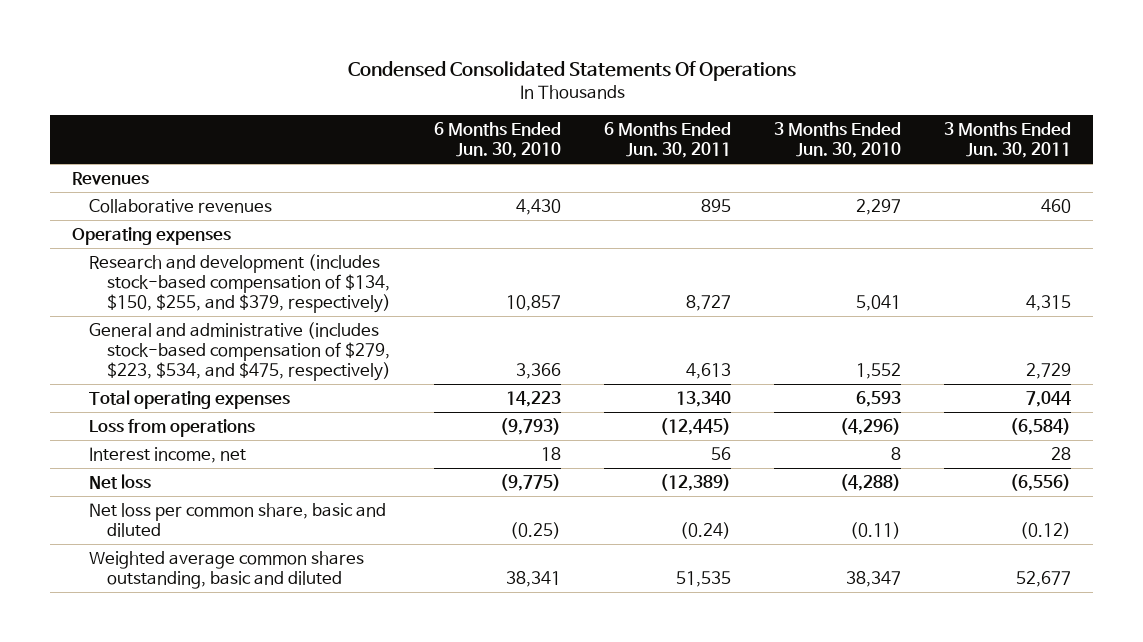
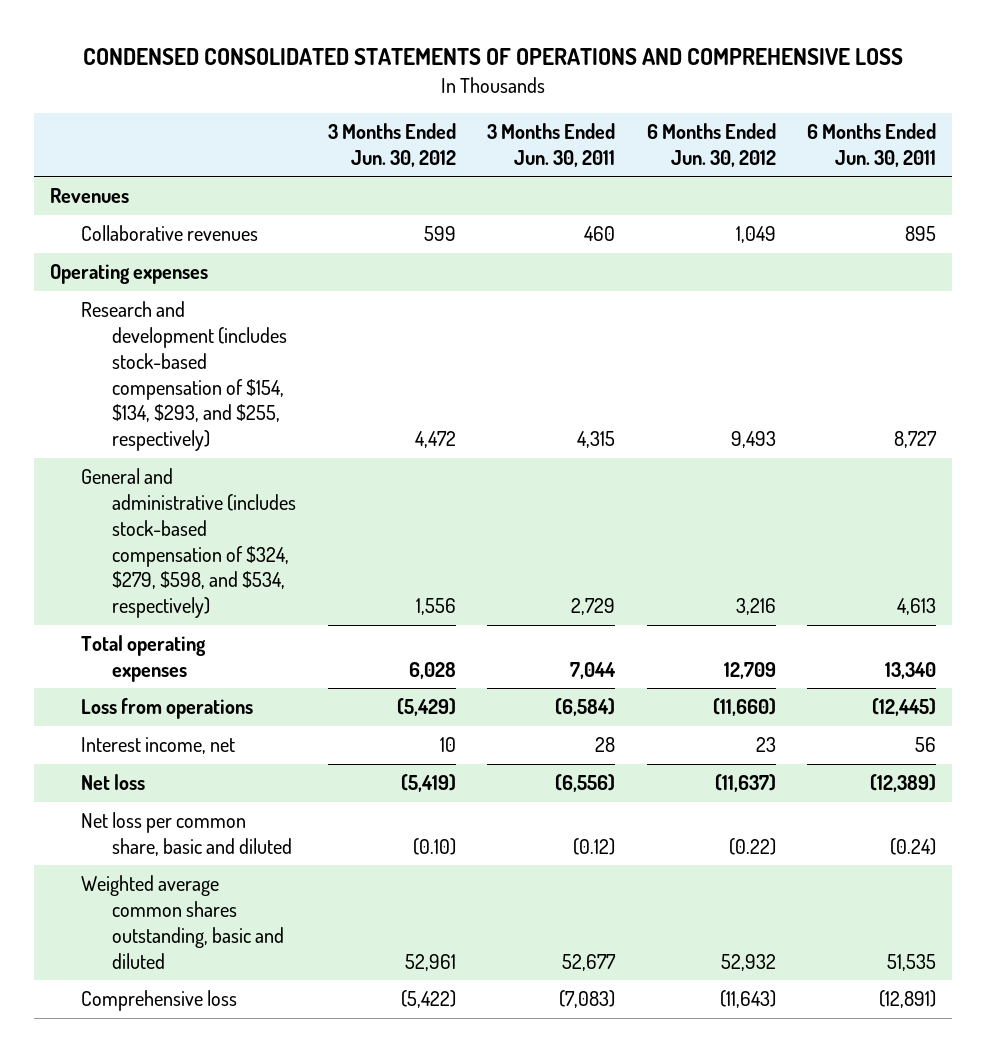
[347,61,796,82] Condensed Consolidated Statements Of Operations -> [82,48,903,66] CONDENSED CONSOLIDATED STATEMENTS OF OPERATIONS AND COMPREHENSIVE LOSS
[434,122,562,158] 6 Months Ended Jun. 30, 2010 -> none
[774,122,902,158] 3 Months Ended Jun. 30, 2010 -> none
none -> [327,122,456,167] 3 Months Ended Jun. 30, 2012
none -> [646,122,776,167] 6 Months Ended Jun. 30, 2012
[89,254,392,314] Research and development (includes stock-based compensation of $134, $150, $255, and $379, respectively) -> [81,301,288,452] Research and development (includes stock-based compensation of $154, $134, $293, and $255, respectively)
[89,322,392,382] General and administrative (includes stock-based compensation of $279, $223, $534, and $475, respectively) -> [81,468,297,619] General and administrative (includes stock-based compensation of $324, $279, $598, and $534, respectively)
none -> [81,990,238,1012] Comprehensive loss

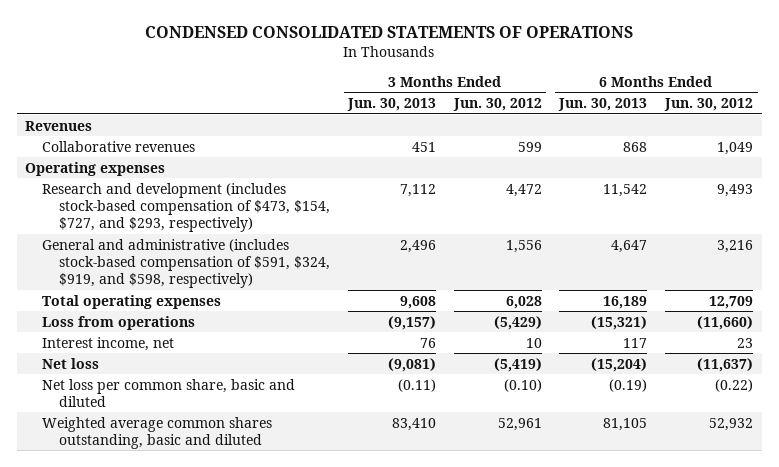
[82,48,903,66] CONDENSED CONSOLIDATED STATEMENTS OF OPERATIONS AND COMPREHENSIVE LOSS -> [145,26,634,39] CONDENSED CONSOLIDATED STATEMENTS OF OPERATIONS
[487,122,616,167] 3 Months Ended Jun. 30, 2011 -> none
[806,122,936,167] 6 Months Ended Jun. 30, 2011 -> none
none -> [347,98,437,112] Jun. 30, 2013
none -> [558,98,648,112] Jun. 30, 2013
[81,301,288,452] Research and development (includes stock-based compensation of $154, $134, $293, and $255, respectively) -> [42,182,331,233] Research and development (includes stock-based compensation of $473, $154, $727, and $293, respectively)
[81,468,297,619] General and administrative (includes stock-based compensation of $324, $279, $598, and $534, respectively) -> [42,238,331,289] General and administrative (includes stock-based compensation of $591, $324, $919, and $598, respectively)
[81,990,238,1012] Comprehensive loss -> none

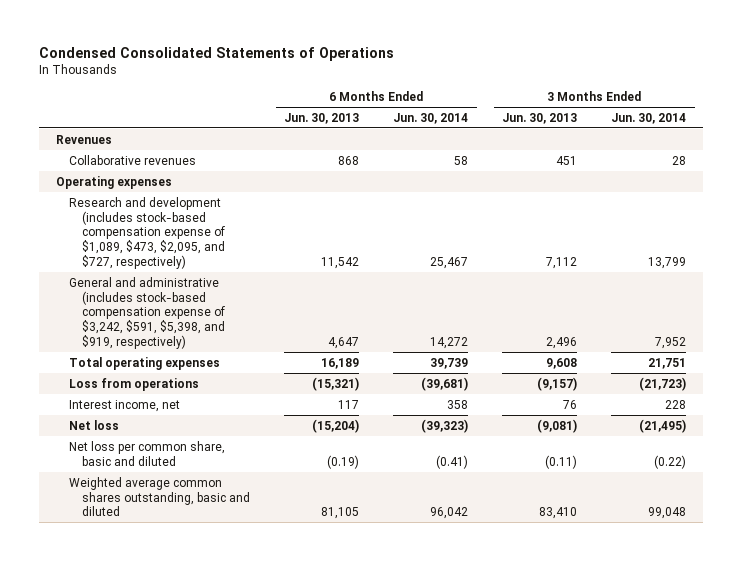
[145,26,634,39] CONDENSED CONSOLIDATED STATEMENTS OF OPERATIONS -> [39,46,395,61] Condensed Consolidated Statements of Operations
[452,98,542,112] Jun. 30, 2012 -> none
[664,98,754,112] Jun. 30, 2012 -> none
none -> [393,112,469,124] Jun. 30, 2014
none -> [611,112,687,124] Jun. 30, 2014
[42,182,331,233] Research and development (includes stock-based compensation of $473, $154, $727, and $293, respectively) -> [69,196,226,270] Research and development (includes stock-based compensation expense of $1,089, $473, $2,095, and $727, respectively)
[42,238,331,289] General and administrative (includes stock-based compensation of $591, $324, $919, and $598, respectively) -> [69,276,226,350] General and administrative (includes stock-based compensation expense of $3,242, $591, $5,398, and $919, respectively)

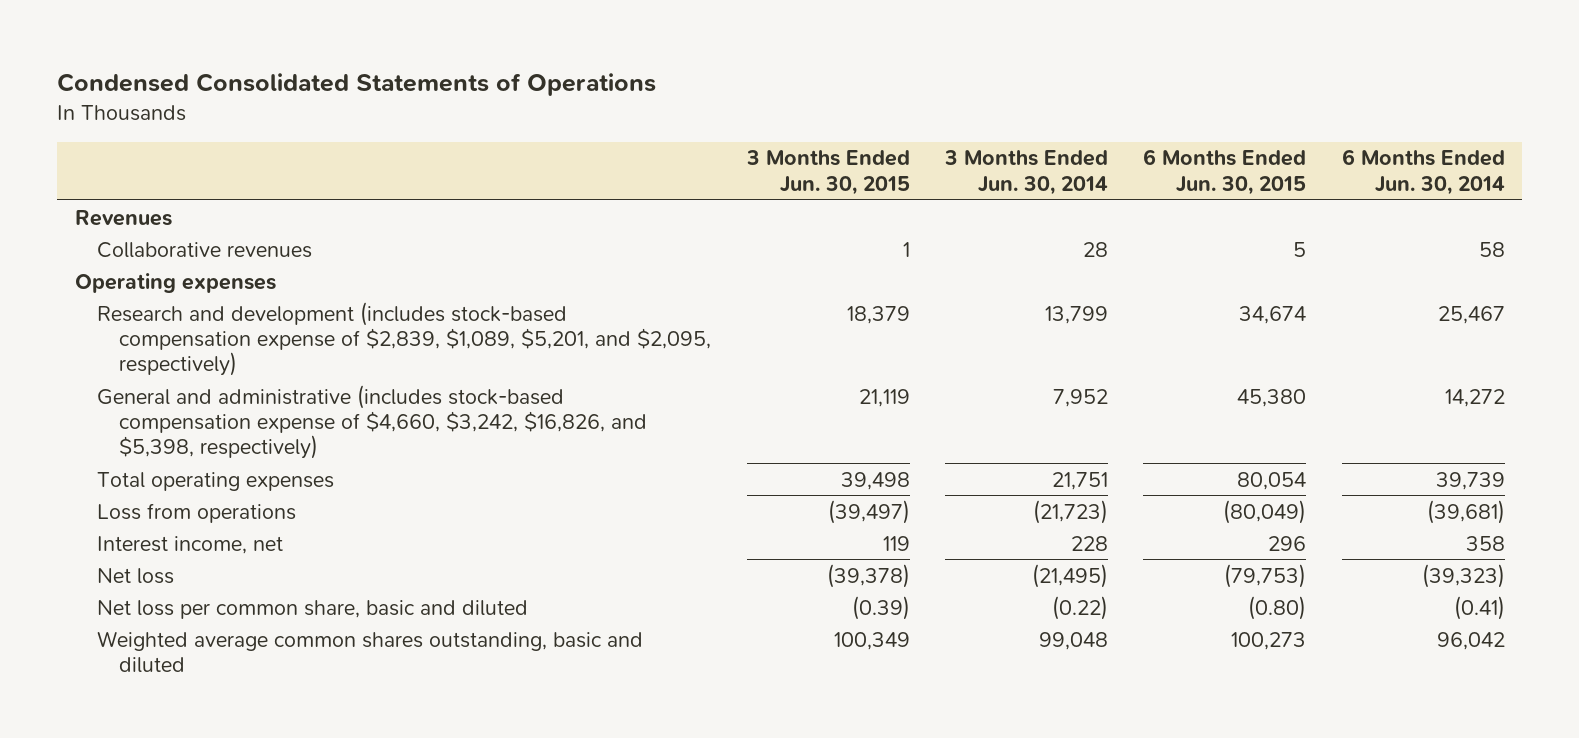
[284,112,360,124] Jun. 30, 2013 -> none
[502,112,578,124] Jun. 30, 2013 -> none
none -> [745,150,910,195] 3 Months Ended Jun. 30, 2015
none -> [1143,149,1307,195] 6 Months Ended Jun. 30, 2015
[69,196,226,270] Research and development (includes stock-based compensation expense of $1,089, $473, $2,095, and $727, respectively) -> [97,301,712,377] Research and development (includes stock-based compensation expense of $2,839, $1,089, $5,201, and $2,095, respectively)
[69,276,226,350] General and administrative (includes stock-based compensation expense of $3,242, $591, $5,398, and $919, respectively) -> [97,384,648,460] General and administrative (includes stock-based compensation expense of $4,660, $3,242, $16,826, and $5,398, respectively)

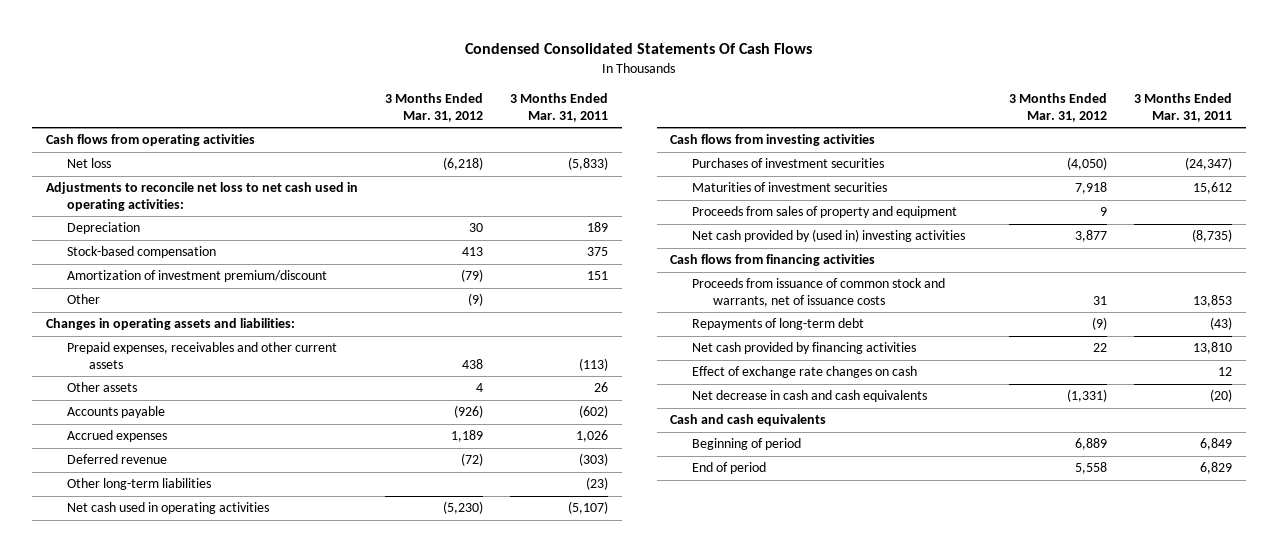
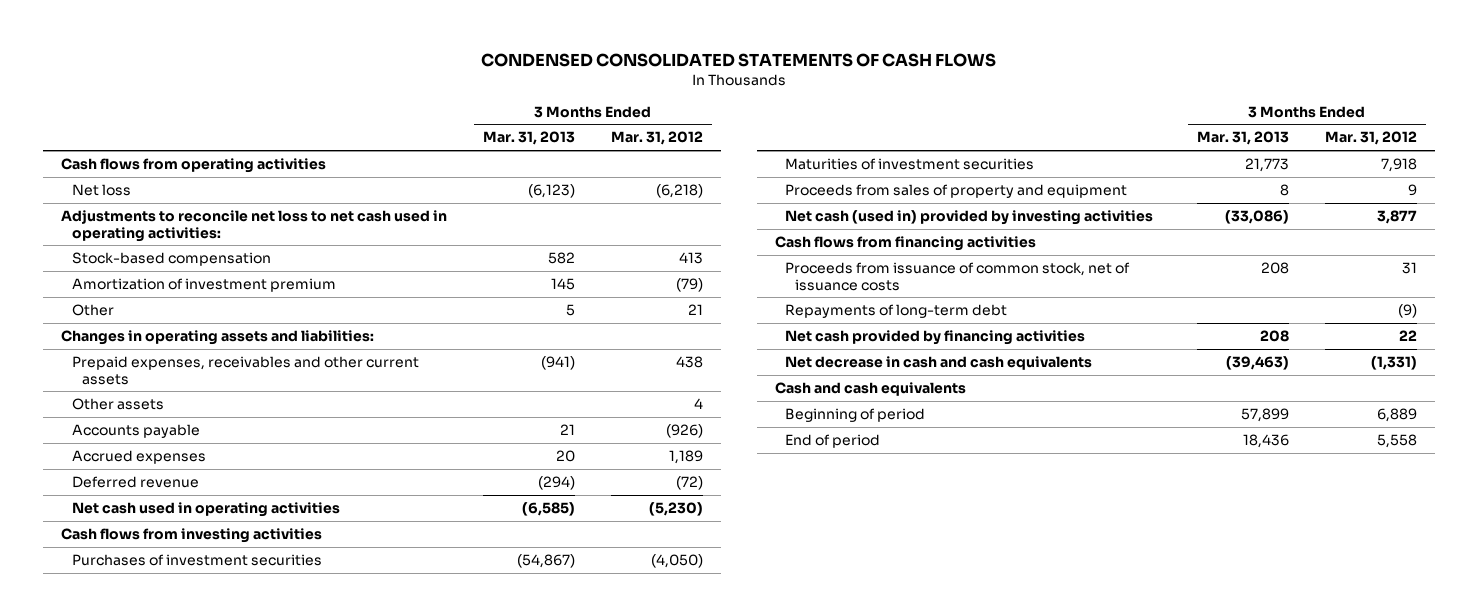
[465,43,813,55] Condensed Consolidated Statements Of Cash Flows -> [481,52,997,67] CONDENSED CONSOLIDATED STATEMENTS OF CASH FLOWS
[510,93,609,122] 3 Months Ended Mar. 31, 2011 -> none
none -> [483,131,576,146] Mar. 31, 2013
[67,222,141,235] Depreciation -> none
[67,270,328,283] Amortization of investment premium/discount -> [71,277,336,292] Amortization of investment premium
[468,293,484,307] (9) -> [688,303,704,315] 21
[67,478,212,491] Other long-term liabilities -> none
[691,229,965,243] Net cash provided by (used in) investing activities -> [784,209,1153,225] Net cash (used in) provided by investing activities
[691,278,945,307] Proceeds from issuance of common stock and warrants, net of issuance costs -> [784,261,1130,291] Proceeds from issuance of common stock, net of issuance costs
[691,366,917,379] Effect of exchange rate changes on cash -> none

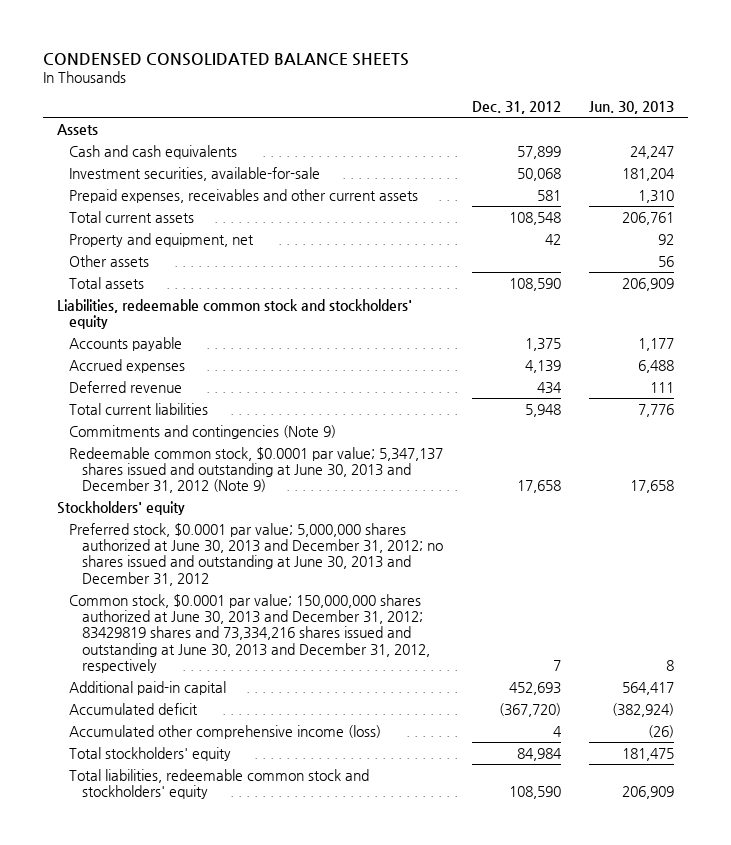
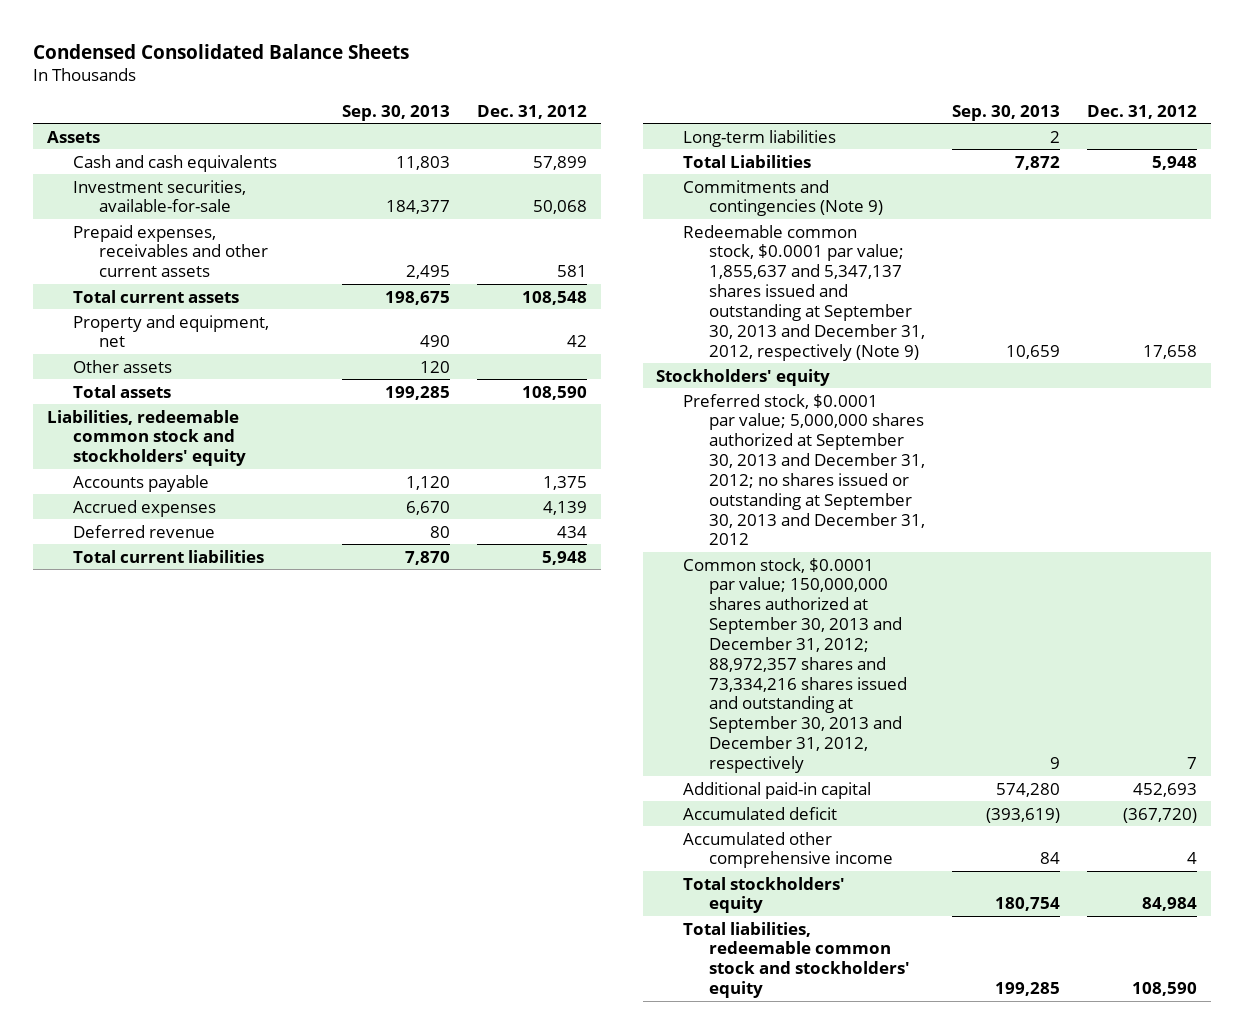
[43,53,410,67] CONDENSED CONSOLIDATED BALANCE SHEETS -> [33,43,410,59] Condensed Consolidated Balance Sheets
[588,101,674,115] Jun. 30, 2013 -> none
none -> [342,104,451,121] Sep. 30, 2013
none -> [682,129,836,147] Long-term liabilities
none -> [682,154,811,168] Total Liabilities
[69,446,444,494] Redeemable common stock, $0.0001 par value; 5,347,137 shares issued and outstanding at June 30, 2013 and December 31, 2012 (Note 9) -> [682,224,925,361] Redeemable common stock, $0.0001 par value; 1,855,637 and 5,347,137 shares issued and outstanding at September 30, 2013 and December 31, 2012, respectively (Note 9)
[69,522,443,586] Preferred stock, $0.0001 par value; 5,000,000 shares authorized at June 30, 2013 and December 31, 2012; no shares issued and outstanding at June 30, 2013 and December 31, 2012 -> [682,393,925,546] Preferred stock, $0.0001 par value; 5,000,000 shares authorized at September 30, 2013 and December 31, 2012; no shares issued or outstanding at September 30, 2013 and December 31, 2012
[69,593,430,674] Common stock, $0.0001 par value; 150,000,000 shares authorized at June 30, 2013 and December 31, 2012; 83429819 shares and 73,334,216 shares issued and outstanding at June 30, 2013 and December 31, 2012, respectively -> [682,557,907,773] Common stock, $0.0001 par value; 150,000,000 shares authorized at September 30, 2013 and December 31, 2012; 88,972,357 shares and 73,334,216 shares issued and outstanding at September 30, 2013 and December 31, 2012, respectively
[69,724,382,739] Accumulated other comprehensive income (loss) -> [682,831,893,869] Accumulated other comprehensive income

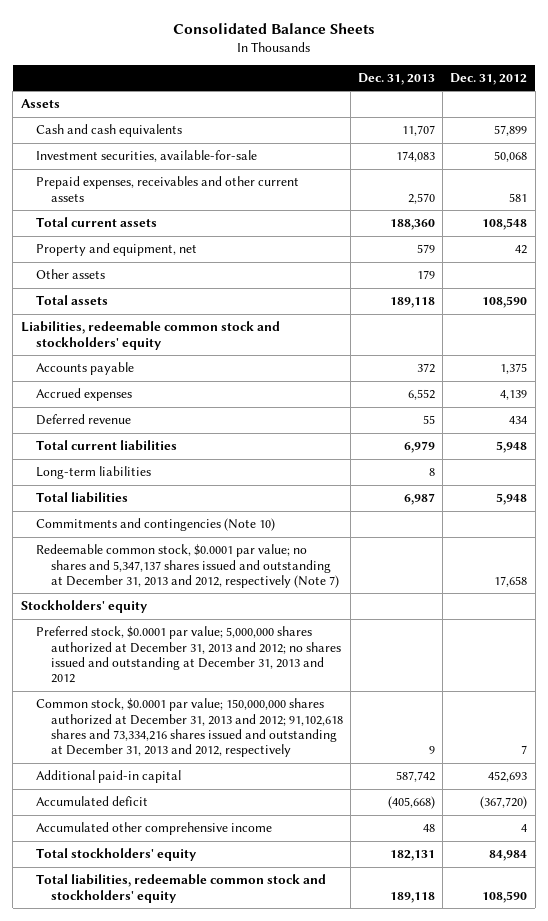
[33,43,410,59] Condensed Consolidated Balance Sheets -> [173,22,376,34] Consolidated Balance Sheets
[342,104,451,121] Sep. 30, 2013 -> none
none -> [358,73,436,86] Dec. 31, 2013
[682,154,811,168] Total Liabilities -> [35,492,128,504] Total liabilities
[682,179,883,217] Commitments and contingencies (Note 9) -> [35,518,275,532] Commitments and contingencies (Note 10)
[682,224,925,361] Redeemable common stock, $0.0001 par value; 1,855,637 and 5,347,137 shares issued and outstanding at September 30, 2013 and December 31, 2012, respectively (Note 9) -> [35,544,339,589] Redeemable common stock, $0.0001 par value; no shares and 5,347,137 shares issued and outstanding at December 31, 2013 and 2012, respectively (Note 7)
[682,393,925,546] Preferred stock, $0.0001 par value; 5,000,000 shares authorized at September 30, 2013 and December 31, 2012; no shares issued or outstanding at September 30, 2013 and December 31, 2012 -> [35,626,341,684] Preferred stock, $0.0001 par value; 5,000,000 shares authorized at December 31, 2013 and 2012; no shares issued and outstanding at December 31, 2013 and 2012
[682,557,907,773] Common stock, $0.0001 par value; 150,000,000 shares authorized at September 30, 2013 and December 31, 2012; 88,972,357 shares and 73,334,216 shares issued and outstanding at September 30, 2013 and December 31, 2012, respectively -> [35,698,343,758] Common stock, $0.0001 par value; 150,000,000 shares authorized at December 31, 2013 and 2012; 91,102,618 shares and 73,334,216 shares issued and outstanding at December 31, 2013 and 2012, respectively

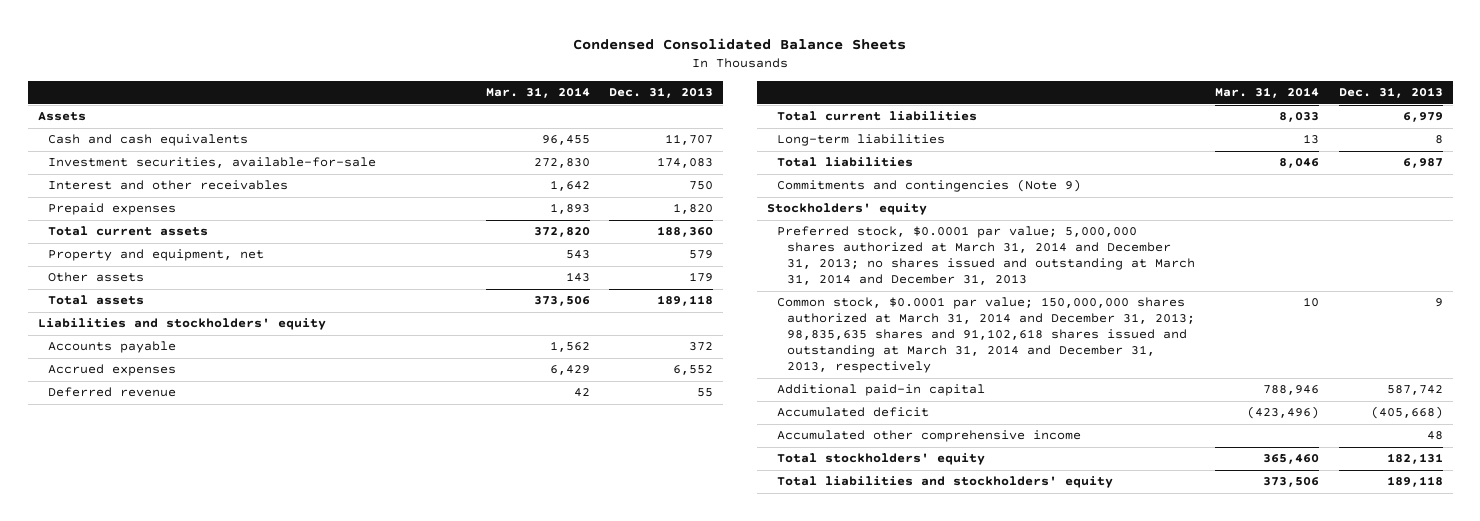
[173,22,376,34] Consolidated Balance Sheets -> [573,38,907,51] Condensed Consolidated Balance Sheets
[450,73,528,86] Dec. 31, 2012 -> none
none -> [485,87,590,99] Mar. 31, 2014
[35,176,299,202] Prepaid expenses, receivables and other current assets -> none
none -> [47,180,288,191] Interest and other receivables
none -> [47,203,176,216] Prepaid expenses
[20,321,280,350] Liabilities, redeemable common stock and stockholders' equity -> [37,318,326,331] Liabilities and stockholders' equity
[35,544,339,589] Redeemable common stock, $0.0001 par value; no shares and 5,347,137 shares issued and outstanding at December 31, 2013 and 2012, respectively (Note 7) -> none
[35,518,275,532] Commitments and contingencies (Note 10) -> [777,179,1082,193] Commitments and contingencies (Note 9)
[35,626,341,684] Preferred stock, $0.0001 par value; 5,000,000 shares authorized at December 31, 2013 and 2012; no shares issued and outstanding at December 31, 2013 and 2012 -> [777,226,1196,286] Preferred stock, $0.0001 par value; 5,000,000 shares authorized at March 31, 2014 and December 31, 2013; no shares issued and outstanding at March 31, 2014 and December 31, 2013
[35,698,343,758] Common stock, $0.0001 par value; 150,000,000 shares authorized at December 31, 2013 and 2012; 91,102,618 shares and 73,334,216 shares issued and outstanding at December 31, 2013 and 2012, respectively -> [777,297,1196,374] Common stock, $0.0001 par value; 150,000,000 shares authorized at March 31, 2014 and December 31, 2013; 98,835,635 shares and 91,102,618 shares issued and outstanding at March 31, 2014 and December 31, 2013, respectively
[35,874,326,903] Total liabilities, redeemable common stock and stockholders' equity -> [777,476,1114,489] Total liabilities and stockholders' equity

